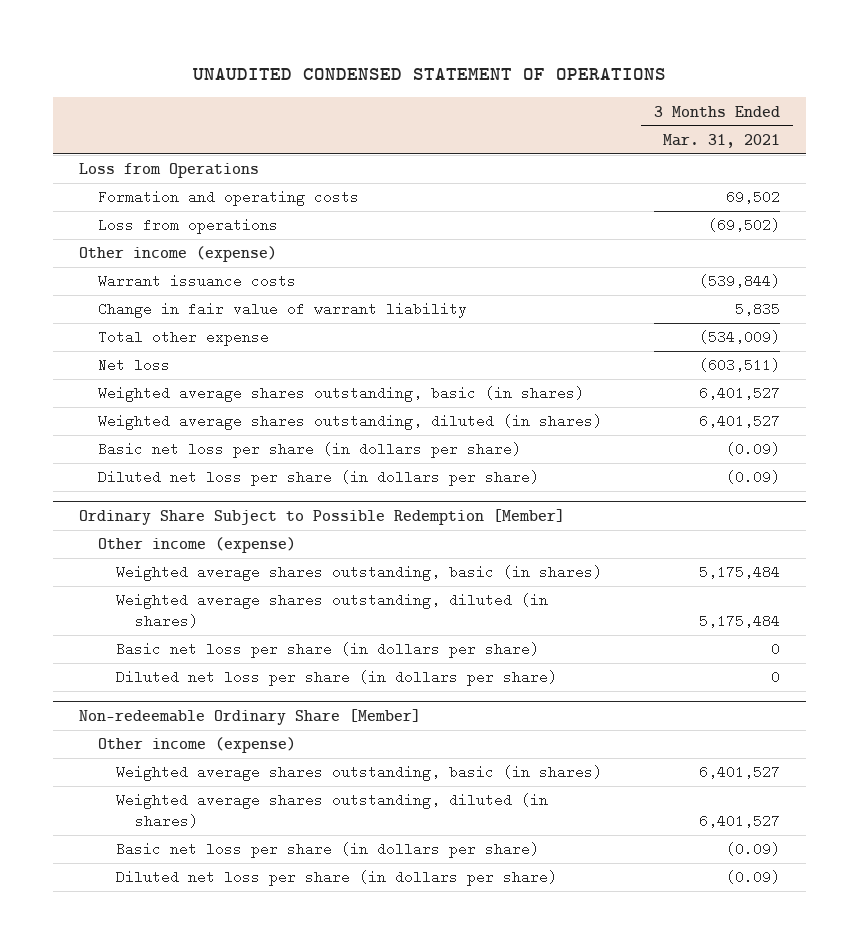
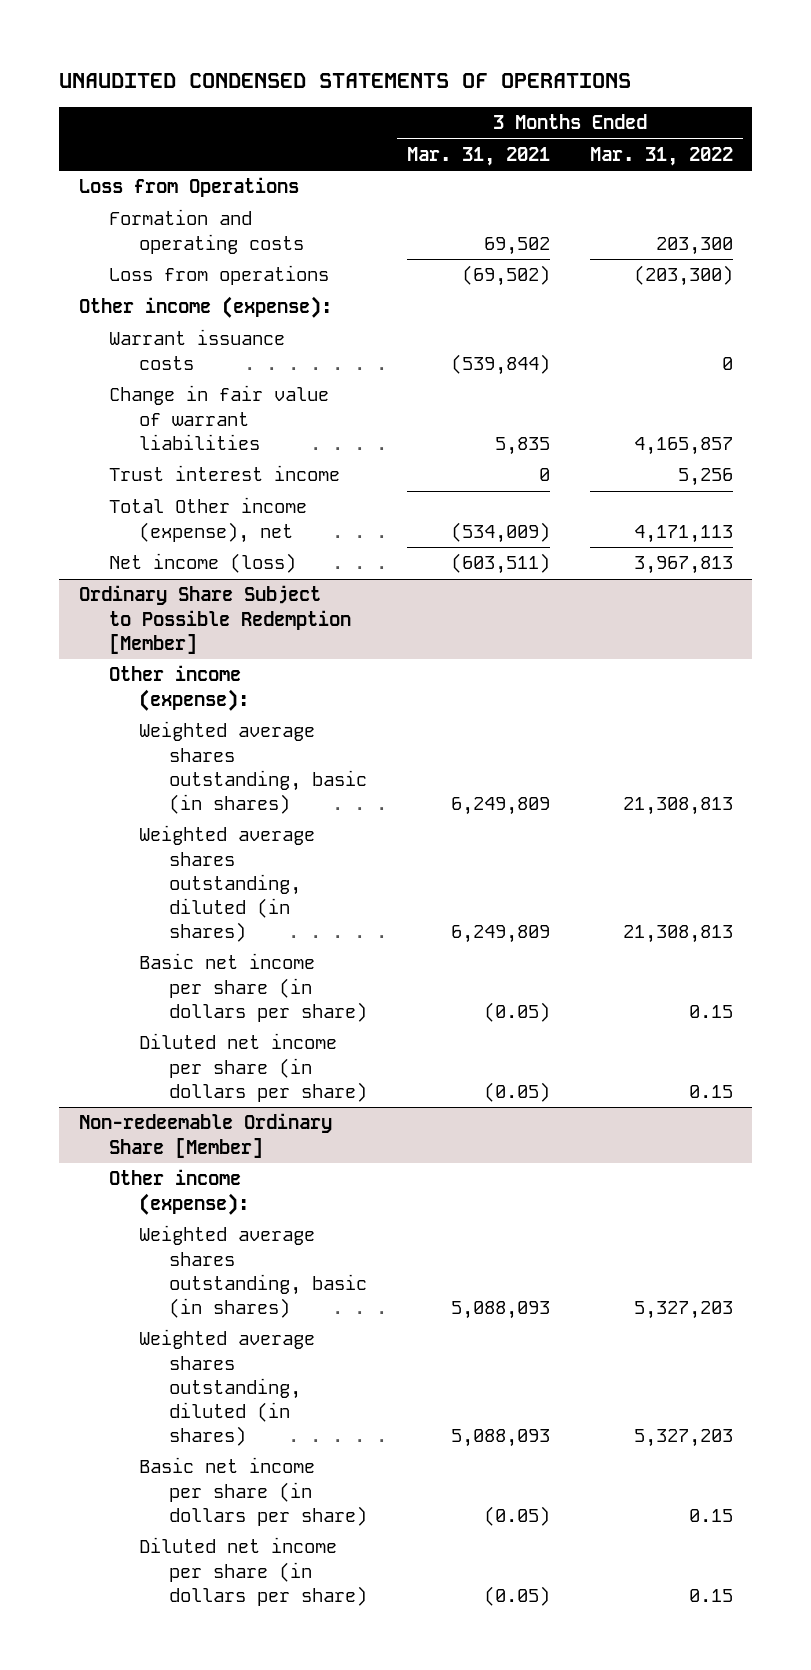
[191,68,666,81] UNAUDITED CONDENSED STATEMENT OF OPERATIONS -> [58,73,631,89] UNAUDITED CONDENSED STATEMENTS OF OPERATIONS
none -> [589,147,733,167] Mar. 31, 2022
[79,246,278,263] Other income (expense) -> [78,296,332,319] Other income (expense):
[97,386,584,403] Weighted average shares outstanding, basic (in shares) -> none
[97,414,602,431] Weighted average shares outstanding, diluted (in shares) -> none
[97,442,521,459] Basic net loss per share (in dollars per share) -> none
[97,470,539,487] Diluted net loss per share (in dollars per share) -> none
[97,302,467,319] Change in fair value of warrant liability -> [108,385,329,450] Change in fair value of warrant liabilities
none -> [108,465,340,482] Trust interest income
[97,330,269,347] Total other expense -> [108,497,307,543] Total Other income (expense), net
[97,358,170,373] Net loss -> [108,553,296,574] Net income (loss)
[97,537,296,554] Other income (expense) -> [108,665,250,711] Other income (expense):
[698,565,780,580] 5,175,484 -> [450,796,550,815] 6,249,809
[698,614,780,629] 5,175,484 -> [450,924,550,943] 6,249,809
[116,642,540,659] Basic net loss per share (in dollars per share) -> [139,953,368,1022] Basic net income per share (in dollars per share)
[770,642,780,657] 0 -> [483,1001,550,1022] (0.05)
[116,670,558,687] Diluted net loss per share (in dollars per share) -> [139,1033,368,1102] Diluted net income per share (in dollars per share)
[770,670,780,685] 0 -> [483,1081,550,1102] (0.05)
[97,737,296,754] Other income (expense) -> [108,1169,250,1215] Other income (expense):
[698,765,780,780] 6,401,527 -> [450,1300,550,1319] 5,088,093
[698,814,780,829] 6,401,527 -> [450,1428,550,1447] 5,088,093
[116,842,540,859] Basic net loss per share (in dollars per share) -> [139,1457,368,1526] Basic net income per share (in dollars per share)
[725,842,780,857] (0.09) -> [483,1505,550,1526] (0.05)
[116,870,558,887] Diluted net loss per share (in dollars per share) -> [139,1537,368,1606] Diluted net income per share (in dollars per share)
[725,870,780,885] (0.09) -> [483,1585,550,1606] (0.05)

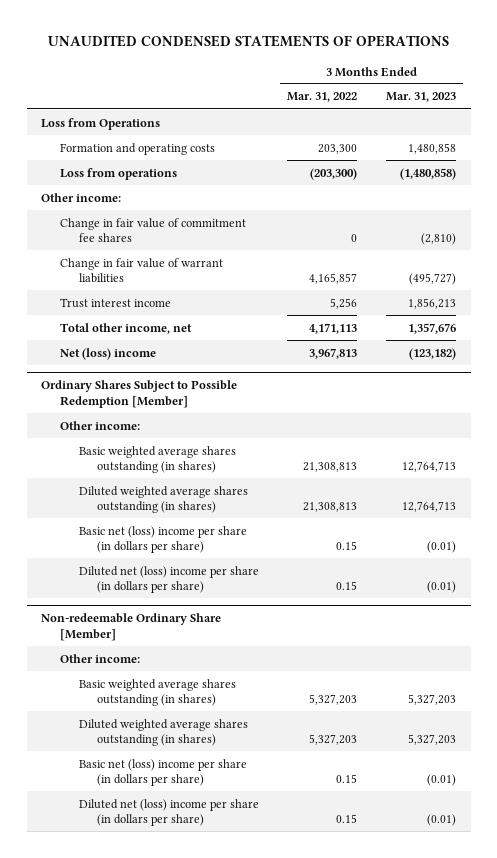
[406,147,550,167] Mar. 31, 2021 -> none
none -> [386,92,457,103] Mar. 31, 2023
[108,329,285,370] Warrant issuance costs -> none
[78,296,332,319] Other income (expense): -> [40,192,121,202] Other income:
none -> [59,217,246,242] Change in fair value of commitment fee shares
[108,497,307,543] Total Other income (expense), net -> [59,322,192,334] Total other income, net
[108,553,296,574] Net income (loss) -> [59,347,156,360] Net (loss) income
[78,585,351,654] Ordinary Share Subject to Possible Redemption [Member] -> [40,380,237,408] Ordinary Shares Subject to Possible Redemption [Member]
[108,665,250,711] Other income (expense): -> [59,420,140,430] Other income:
[139,721,368,814] Weighted average shares outstanding, basic (in shares) -> [78,445,236,473] Basic weighted average shares outstanding (in shares)
[139,825,316,942] Weighted average shares outstanding, diluted (in shares) -> [78,485,248,513] Diluted weighted average shares outstanding (in shares)
[139,953,368,1022] Basic net income per share (in dollars per share) -> [78,525,247,553] Basic net (loss) income per share (in dollars per share)
[139,1033,368,1102] Diluted net income per share (in dollars per share) -> [78,565,259,593] Diluted net (loss) income per share (in dollars per share)
[108,1169,250,1215] Other income (expense): -> [59,653,140,663] Other income:
[139,1225,368,1318] Weighted average shares outstanding, basic (in shares) -> [78,678,236,706] Basic weighted average shares outstanding (in shares)
[139,1329,316,1446] Weighted average shares outstanding, diluted (in shares) -> [78,718,248,746] Diluted weighted average shares outstanding (in shares)
[139,1457,368,1526] Basic net income per share (in dollars per share) -> [78,758,247,786] Basic net (loss) income per share (in dollars per share)
[139,1537,368,1606] Diluted net income per share (in dollars per share) -> [78,798,259,826] Diluted net (loss) income per share (in dollars per share)

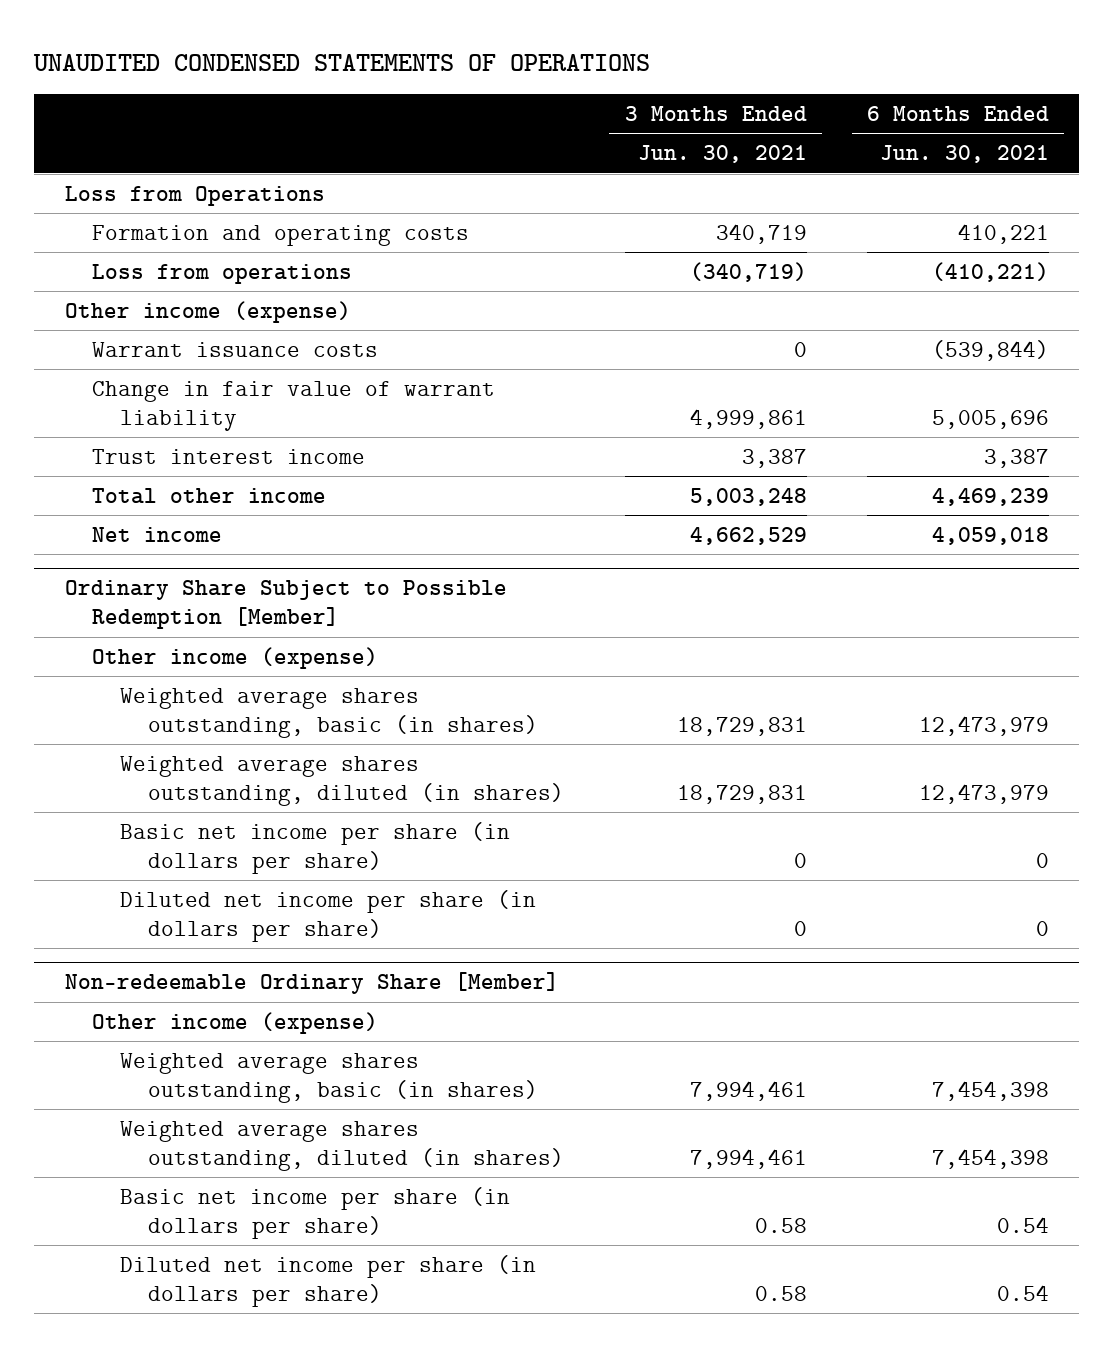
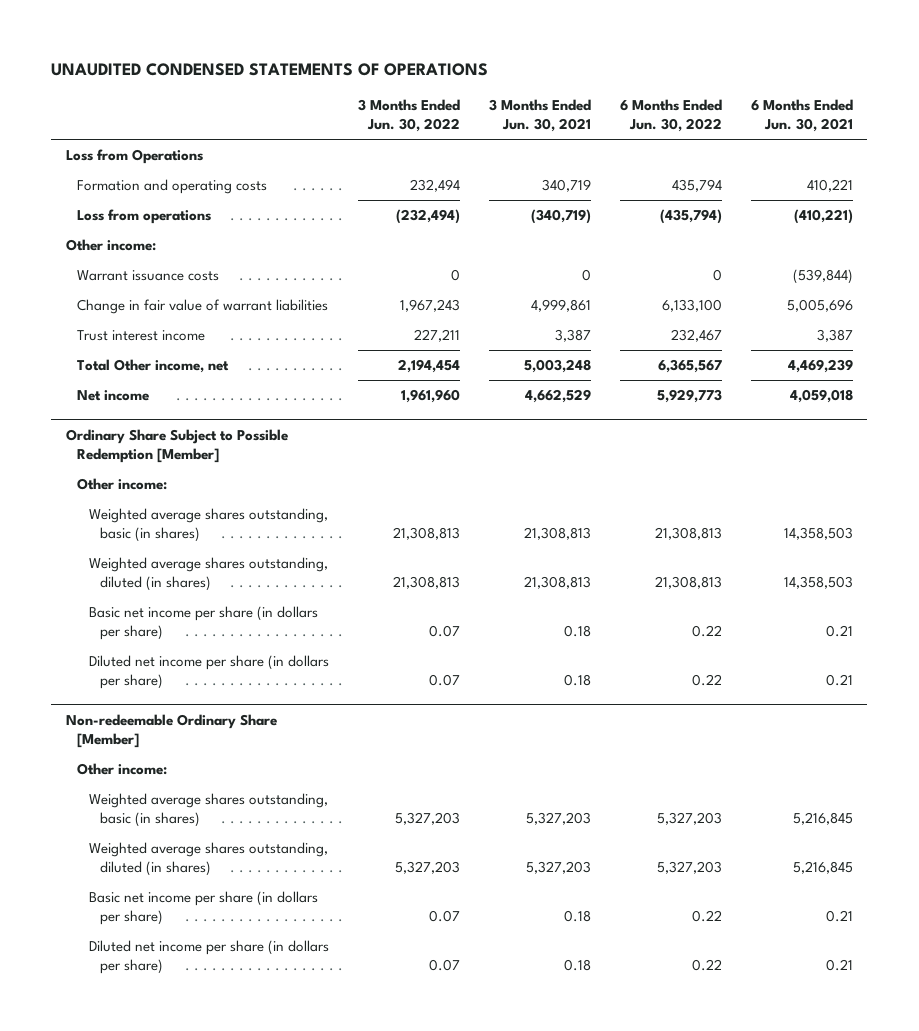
none -> [357,99,460,133] 3 Months Ended Jun. 30, 2022
none -> [619,99,722,133] 6 Months Ended Jun. 30, 2022
[64,300,351,323] Other income (expense) -> [65,239,156,252] Other income:
[92,380,496,431] Change in fair value of warrant liability -> [77,299,329,315] Change in fair value of warrant liabilities
[92,487,327,504] Total other income -> [77,359,230,374] Total Other income, net
[92,646,379,669] Other income (expense) -> [77,478,168,491] Other income:
[676,716,807,736] 18,729,831 -> [523,527,591,541] 21,308,813
[918,715,1049,736] 12,473,979 -> [783,527,853,541] 14,358,503
[676,784,807,804] 18,729,831 -> [523,576,591,590] 21,308,813
[918,783,1049,804] 12,473,979 -> [783,576,853,590] 14,358,503
[793,852,807,868] 0 -> [563,625,591,638] 0.18
[1035,852,1049,868] 0 -> [825,625,853,638] 0.21
[793,920,807,936] 0 -> [563,674,591,687] 0.18
[1035,920,1049,936] 0 -> [825,674,853,687] 0.21
[92,1011,379,1034] Other income (expense) -> [77,763,168,776] Other income:
[689,1080,807,1101] 7,994,461 -> [525,812,591,826] 5,327,203
[931,1080,1049,1101] 7,454,398 -> [792,812,853,826] 5,216,845
[689,1148,807,1169] 7,994,461 -> [525,861,591,875] 5,327,203
[931,1148,1049,1169] 7,454,398 -> [792,861,853,875] 5,216,845
[754,1217,807,1233] 0.58 -> [563,910,591,923] 0.18
[996,1216,1049,1233] 0.54 -> [825,910,853,923] 0.21
[754,1285,807,1301] 0.58 -> [563,959,591,972] 0.18
[996,1284,1049,1301] 0.54 -> [825,959,853,972] 0.21

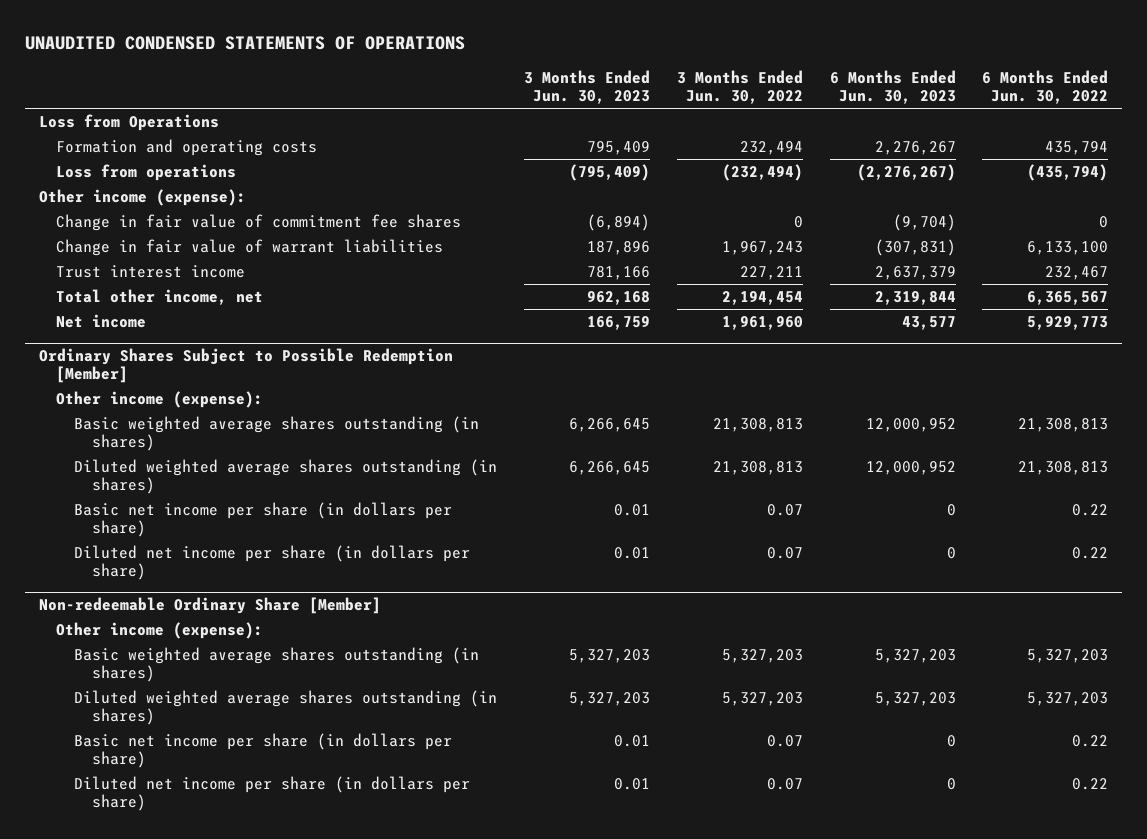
[488,99,591,133] 3 Months Ended Jun. 30, 2021 -> none
[750,99,853,133] 6 Months Ended Jun. 30, 2021 -> none
none -> [524,70,651,105] 3 Months Ended Jun. 30, 2023
none -> [829,70,956,105] 6 Months Ended Jun. 30, 2023
[77,270,220,282] Warrant issuance costs -> none
[65,239,156,252] Other income: -> [38,188,246,206] Other income (expense):
none -> [56,213,462,231] Change in fair value of commitment fee shares
[77,359,230,374] Total Other income, net -> [56,288,264,305] Total other income, net
[65,428,288,463] Ordinary Share Subject to Possible Redemption [Member] -> [38,348,453,384] Ordinary Shares Subject to Possible Redemption [Member]
[77,478,168,491] Other income: -> [56,390,264,408] Other income (expense):
[88,508,328,543] Weighted average shares outstanding, basic (in shares) -> [74,415,480,452] Basic weighted average shares outstanding (in shares)
[88,557,328,592] Weighted average shares outstanding, diluted (in shares) -> [74,458,498,495] Diluted weighted average shares outstanding (in shares)
[77,763,168,776] Other income: -> [56,621,264,639] Other income (expense):
[88,793,328,828] Weighted average shares outstanding, basic (in shares) -> [74,646,480,683] Basic weighted average shares outstanding (in shares)
[88,842,328,877] Weighted average shares outstanding, diluted (in shares) -> [74,689,498,726] Diluted weighted average shares outstanding (in shares)

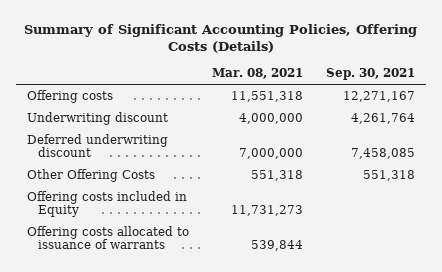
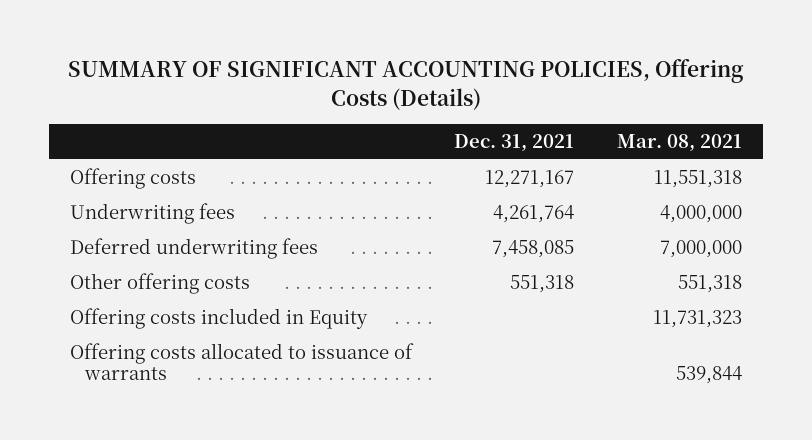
[24,23,418,54] Summary of Significant Accounting Policies, Offering Costs (Details) -> [67,59,744,110] SUMMARY OF SIGNIFICANT ACCOUNTING POLICIES, Offering Costs (Details)
[326,68,416,81] Sep. 30, 2021 -> none
none -> [454,134,575,153] Dec. 31, 2021
[27,111,169,125] Underwriting discount -> [70,203,236,225] Underwriting fees
[27,133,169,158] Deferred underwriting discount -> [70,238,319,260] Deferred underwriting fees
[27,168,156,182] Other Offering Costs -> [70,273,251,295] Other offering costs
[231,205,304,217] 11,731,273 -> [652,310,742,329] 11,731,323

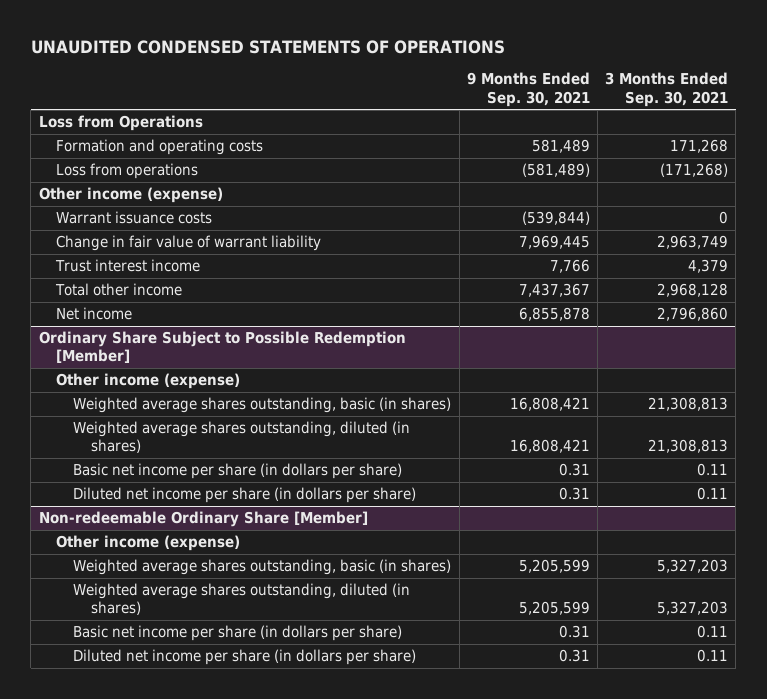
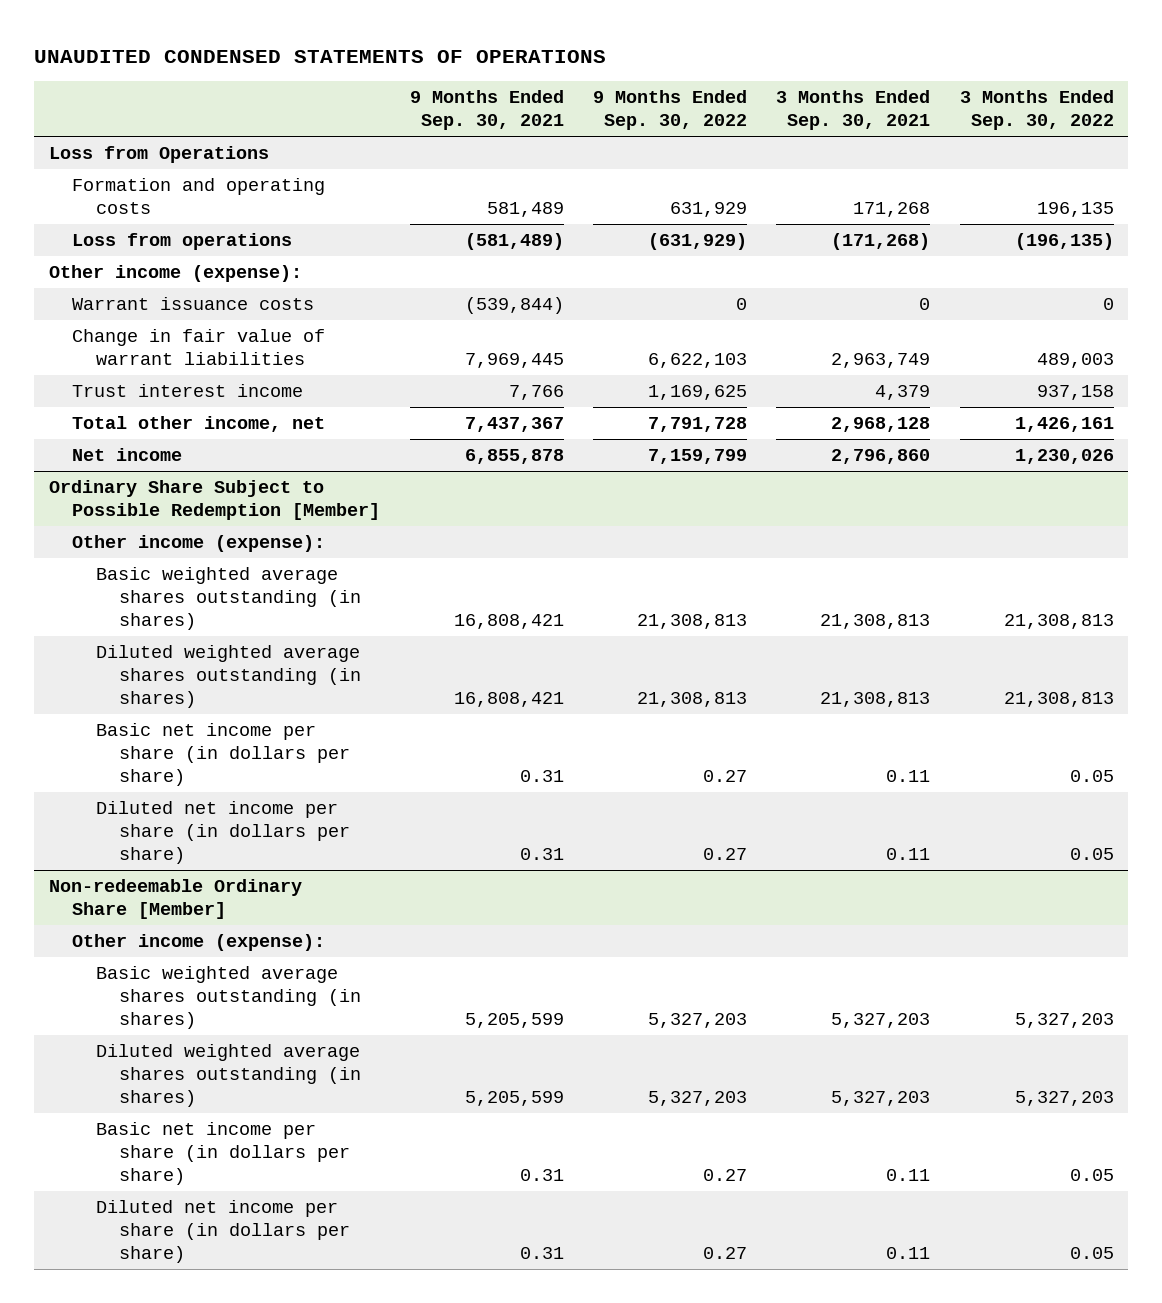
none -> [592,90,747,131] 9 Months Ended Sep. 30, 2022
none -> [959,90,1114,131] 3 Months Ended Sep. 30, 2022
[38,187,223,204] Other income (expense) -> [48,265,302,283] Other income (expense):
[55,235,321,252] Change in fair value of warrant liability -> [72,329,326,366] Change in fair value of warrant liabilities
[54,283,182,297] Total other income -> [72,416,326,433] Total other income, net
[55,373,240,390] Other income (expense) -> [72,535,326,553] Other income (expense):
[73,397,452,414] Weighted average shares outstanding, basic (in shares) -> [95,567,362,630] Basic weighted average shares outstanding (in shares)
[73,421,411,454] Weighted average shares outstanding, diluted (in shares) -> [95,645,362,708] Diluted weighted average shares outstanding (in shares)
[55,535,240,552] Other income (expense) -> [72,934,326,952] Other income (expense):
[73,559,452,576] Weighted average shares outstanding, basic (in shares) -> [95,966,362,1029] Basic weighted average shares outstanding (in shares)
[73,583,411,616] Weighted average shares outstanding, diluted (in shares) -> [95,1044,362,1107] Diluted weighted average shares outstanding (in shares)

